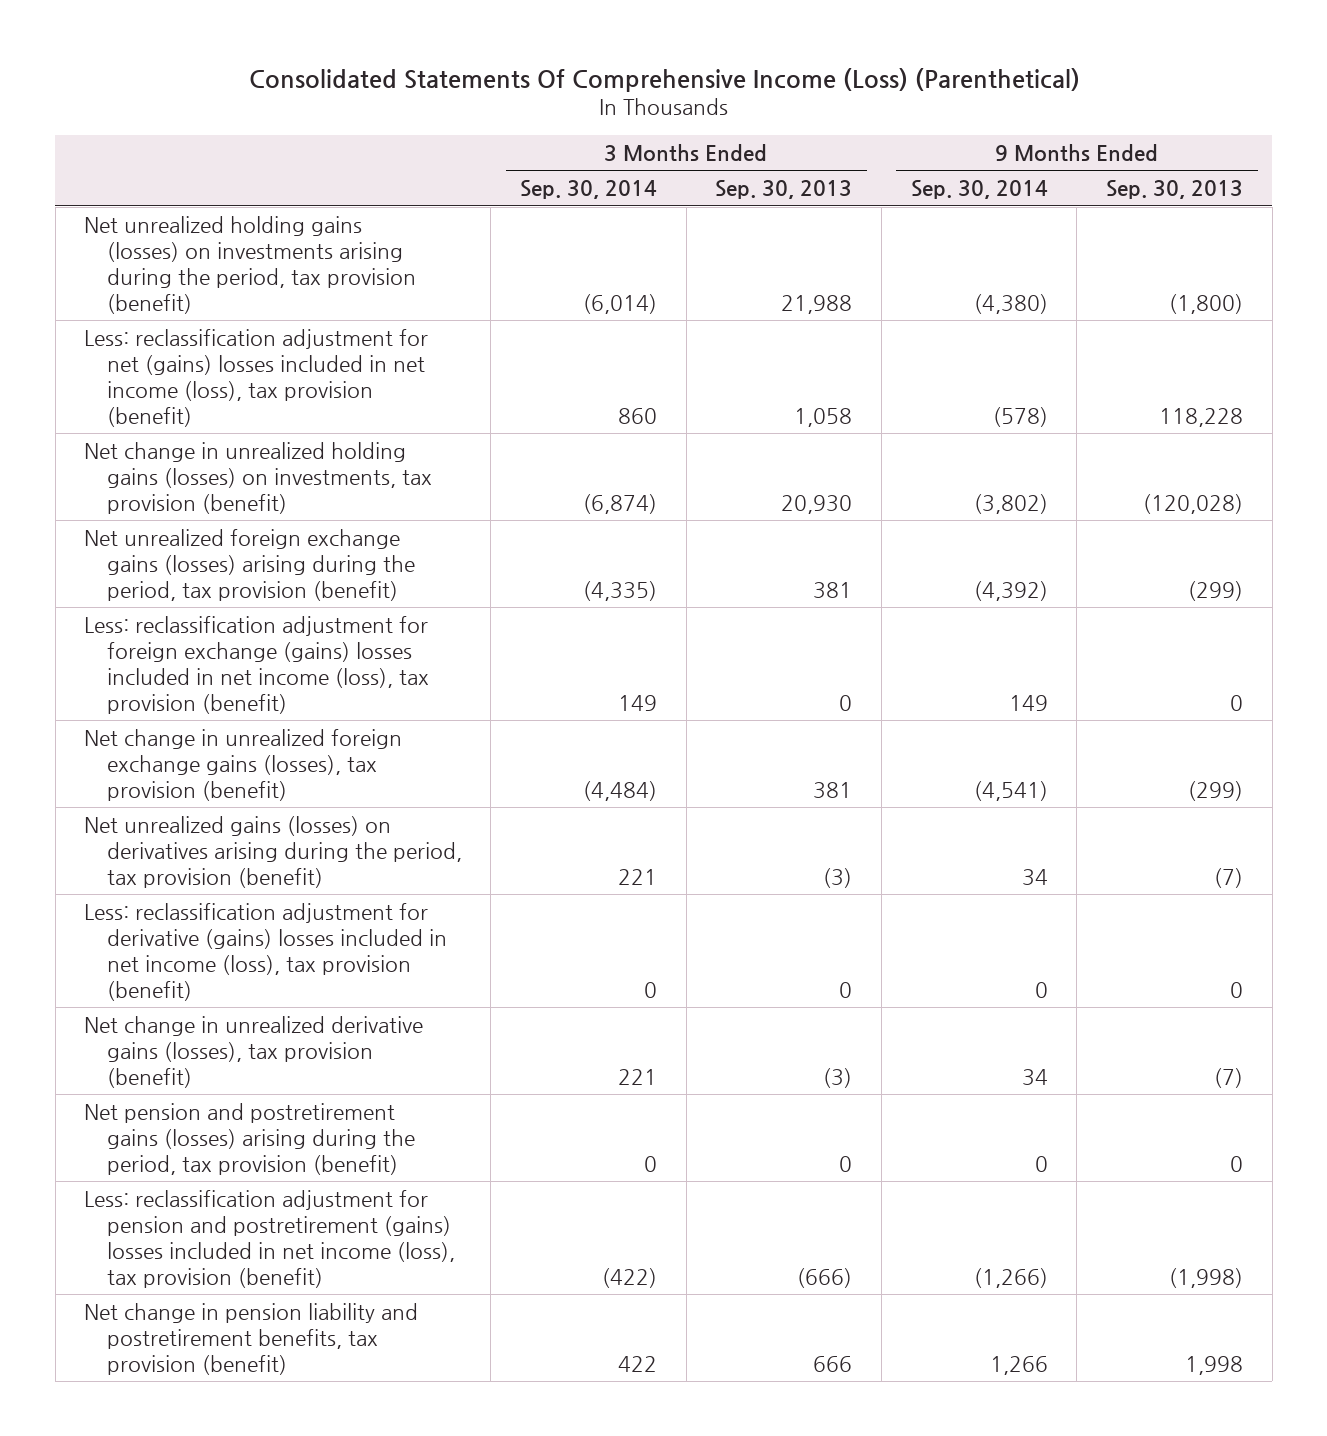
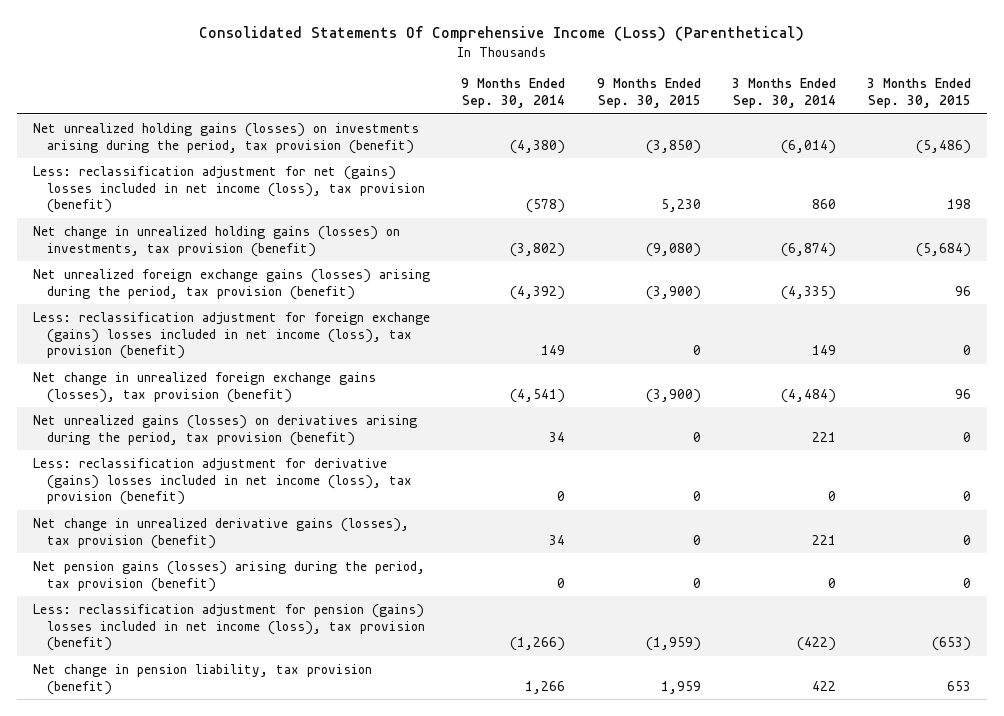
[715,180,853,200] Sep. 30, 2013 -> none
[1105,180,1243,200] Sep. 30, 2013 -> none
none -> [596,78,701,108] 9 Months Ended Sep. 30, 2015
none -> [866,78,971,108] 3 Months Ended Sep. 30, 2015
[84,1102,415,1175] Net pension and postretirement gains (losses) arising during the period, tax provision (benefit) -> [33,561,426,592] Net pension gains (losses) arising during the period, tax provision (benefit)
[84,1189,455,1288] Less: reclassification adjustment for pension and postretirement (gains) losses included in net income (loss), tax provision (benefit) -> [33,604,426,651] Less: reclassification adjustment for pension (gains) losses included in net income (loss), tax provision (benefit)
[84,1302,419,1375] Net change in pension liability and postretirement benefits, tax provision (benefit) -> [33,664,373,695] Net change in pension liability, tax provision (benefit)

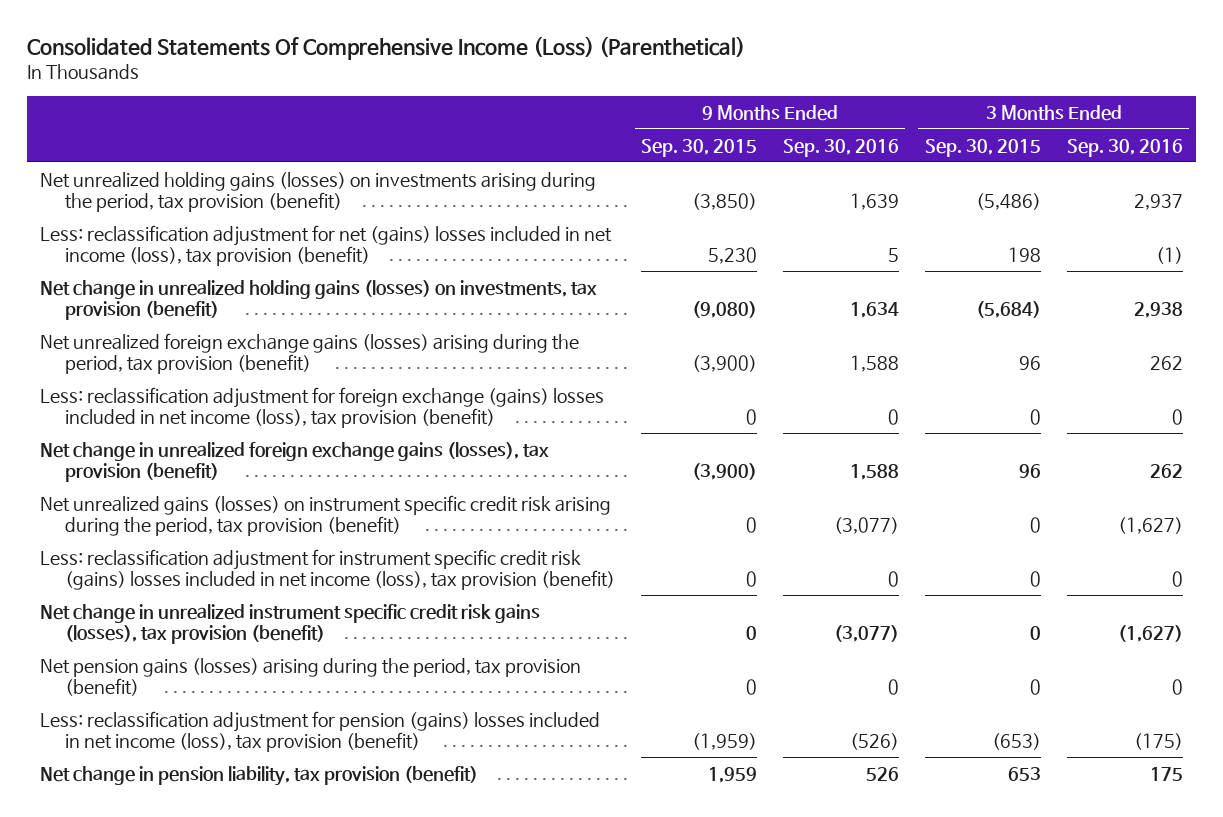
[461,78,566,108] 9 Months Ended Sep. 30, 2014 -> none
[731,78,836,108] 3 Months Ended Sep. 30, 2014 -> none
none -> [782,138,899,157] Sep. 30, 2016
none -> [1066,138,1183,157] Sep. 30, 2016
[33,415,418,446] Net unrealized gains (losses) on derivatives arising during the period, tax provision (benefit) -> [39,494,611,537] Net unrealized gains (losses) on instrument specific credit risk arising during the period, tax provision (benefit)
[33,458,413,505] Less: reclassification adjustment for derivative (gains) losses included in net income (loss), tax provision (benefit) -> [39,548,616,591] Less: reclassification adjustment for instrument specific credit risk (gains) losses included in net income (loss), tax provision (benefit)
[33,518,410,549] Net change in unrealized derivative gains (losses), tax provision (benefit) -> [39,603,540,645] Net change in unrealized instrument specific credit risk gains (losses), tax provision (benefit)

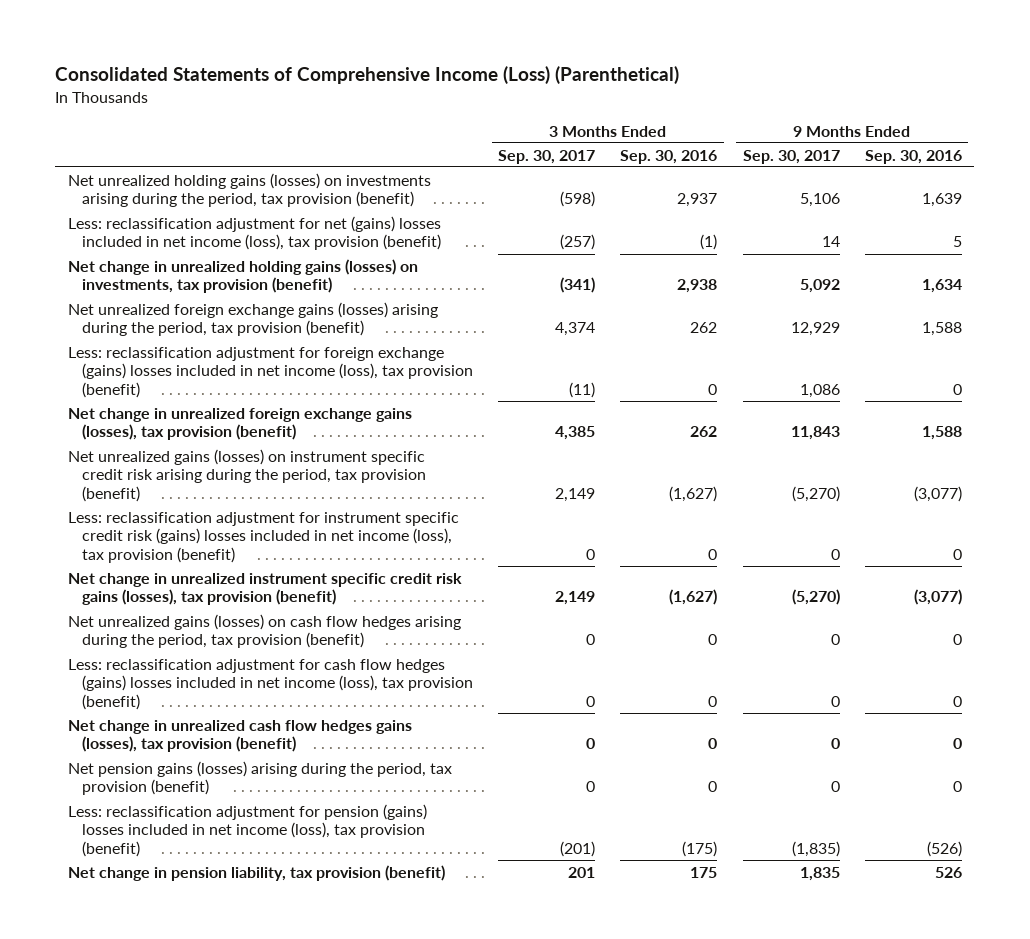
[27,36,746,61] Consolidated Statements Of Comprehensive Income (Loss) (Parenthetical) -> [55,65,680,84] Consolidated Statements of Comprehensive Income (Loss) (Parenthetical)
[641,138,758,157] Sep. 30, 2015 -> none
[924,138,1041,157] Sep. 30, 2015 -> none
none -> [498,149,596,164] Sep. 30, 2017
none -> [742,149,840,164] Sep. 30, 2017
none -> [68,613,462,649] Net unrealized gains (losses) on cash flow hedges arising during the period, tax provision (benefit)
none -> [68,658,473,711] Less: reclassification adjustment for cash flow hedges (gains) losses included in net income (loss), tax provision (benefit)
none -> [68,719,413,753] Net change in unrealized cash flow hedges gains (losses), tax provision (benefit)

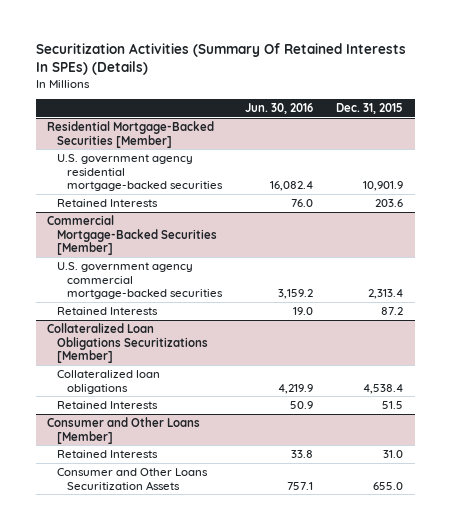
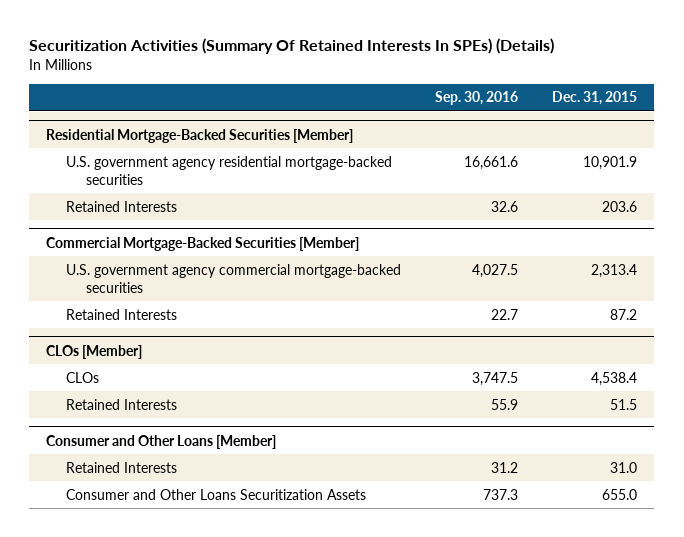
[244,103,313,115] Jun. 30, 2016 -> none
none -> [435,91,519,106] Sep. 30, 2016
[47,322,209,364] Collateralized Loan Obligations Securitizations [Member] -> [46,344,143,359] CLOs [Member]
[57,369,161,394] Collateralized loan obligations -> [66,371,100,383] CLOs

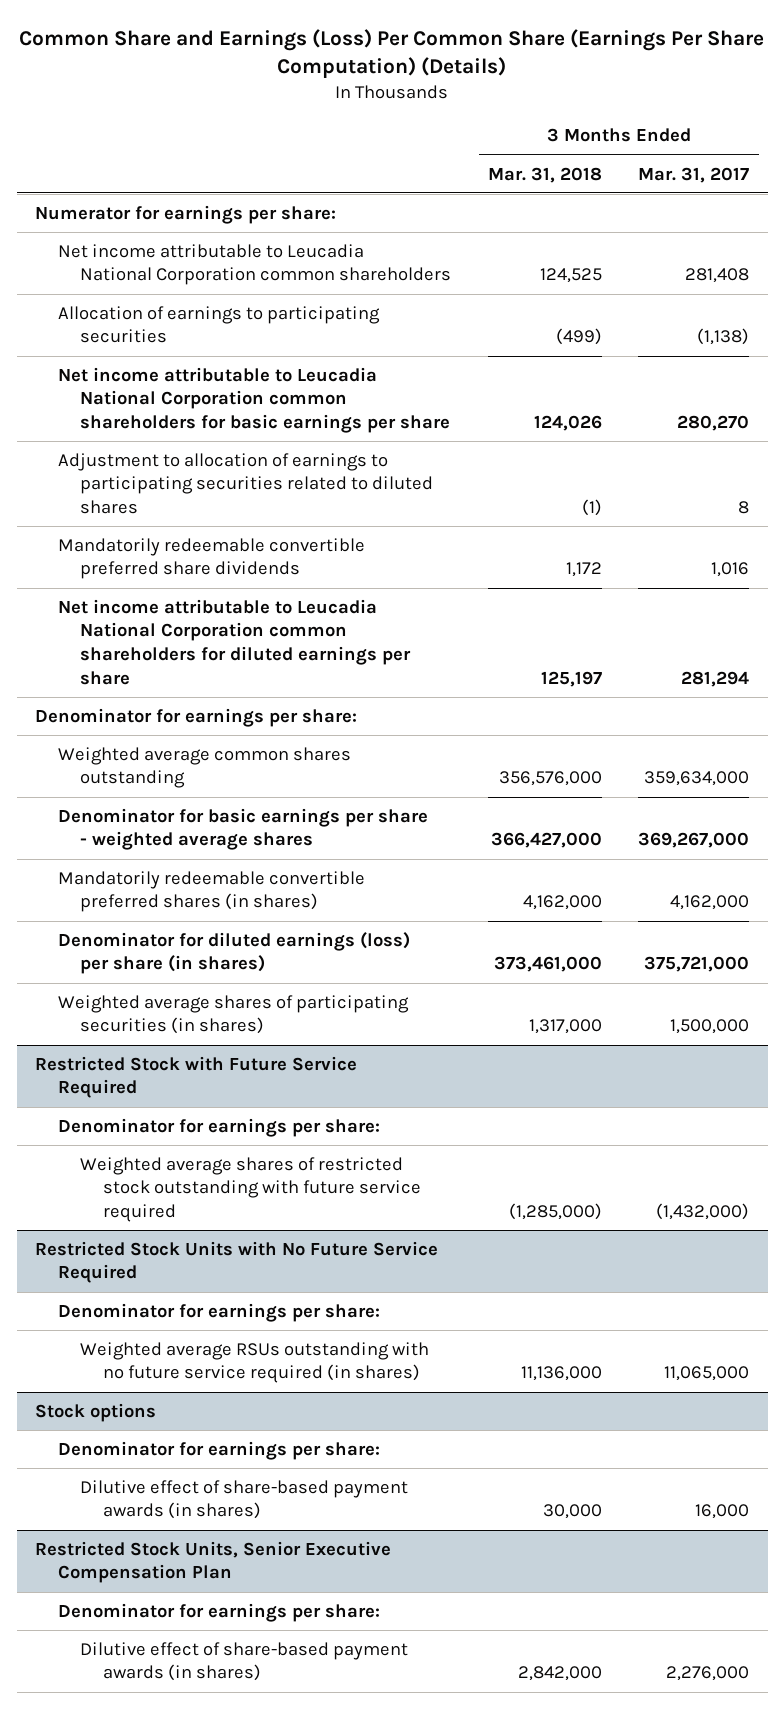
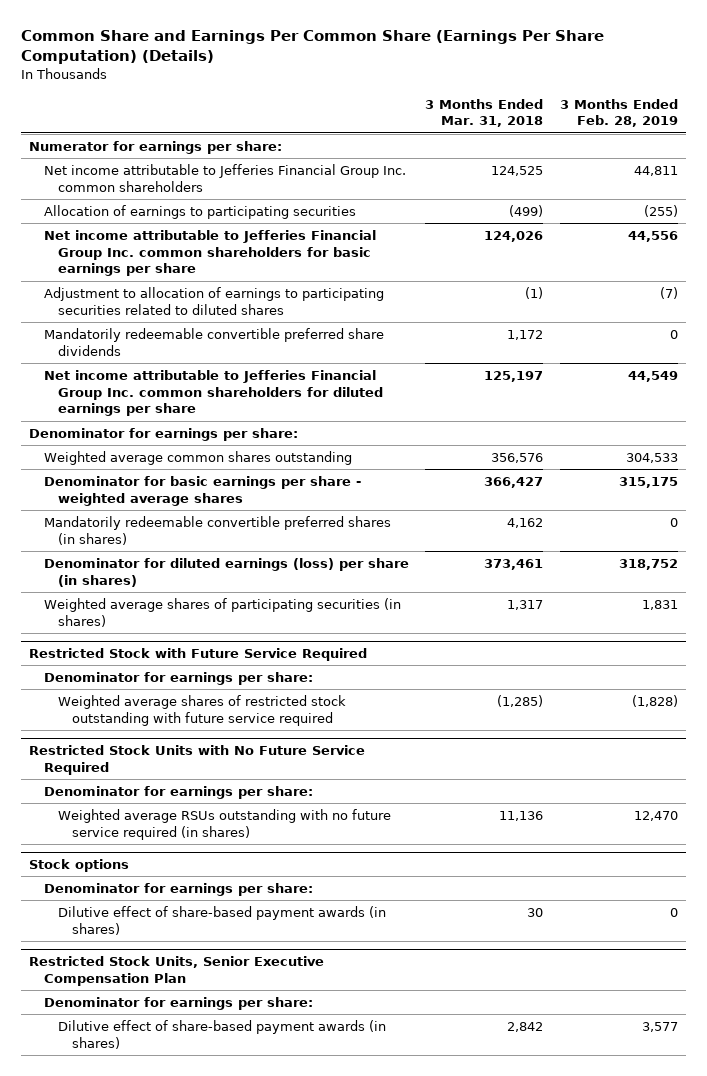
[19,29,765,79] Common Share and Earnings (Loss) Per Common Share (Earnings Per Share Computation) (Details) -> [21,30,605,65] Common Share and Earnings Per Common Share (Earnings Per Share Computation) (Details)
[638,166,750,183] Mar. 31, 2017 -> none
none -> [559,98,678,128] 3 Months Ended Feb. 28, 2019
[57,243,452,286] Net income attributable to Leucadia National Corporation common shareholders -> [43,163,406,192] Net income attributable to Jefferies Financial Group Inc. common shareholders
[57,366,451,433] Net income attributable to Leucadia National Corporation common shareholders for basic earnings per share -> [43,229,376,277] Net income attributable to Jefferies Financial Group Inc. common shareholders for basic earnings per share
[57,598,412,685] Net income attributable to Leucadia National Corporation common shareholders for diluted earnings per share -> [43,369,384,417] Net income attributable to Jefferies Financial Group Inc. common shareholders for diluted earnings per share
[498,771,602,787] 356,576,000 -> [491,452,544,463] 356,576
[490,832,602,849] 366,427,000 -> [484,476,544,488] 366,427
[522,895,602,911] 4,162,000 -> [507,517,544,528] 4,162
[493,956,602,973] 373,461,000 -> [484,558,544,570] 373,461
[528,1019,602,1035] 1,317,000 -> [507,599,544,610] 1,317
[508,1202,602,1220] (1,285,000) -> [497,694,544,707] (1,285)
[520,1366,602,1382] 11,136,000 -> [499,810,544,821] 11,136
[542,1504,602,1520] 30,000 -> [527,907,544,917] 30
[517,1666,602,1682] 2,842,000 -> [507,1021,544,1032] 2,842

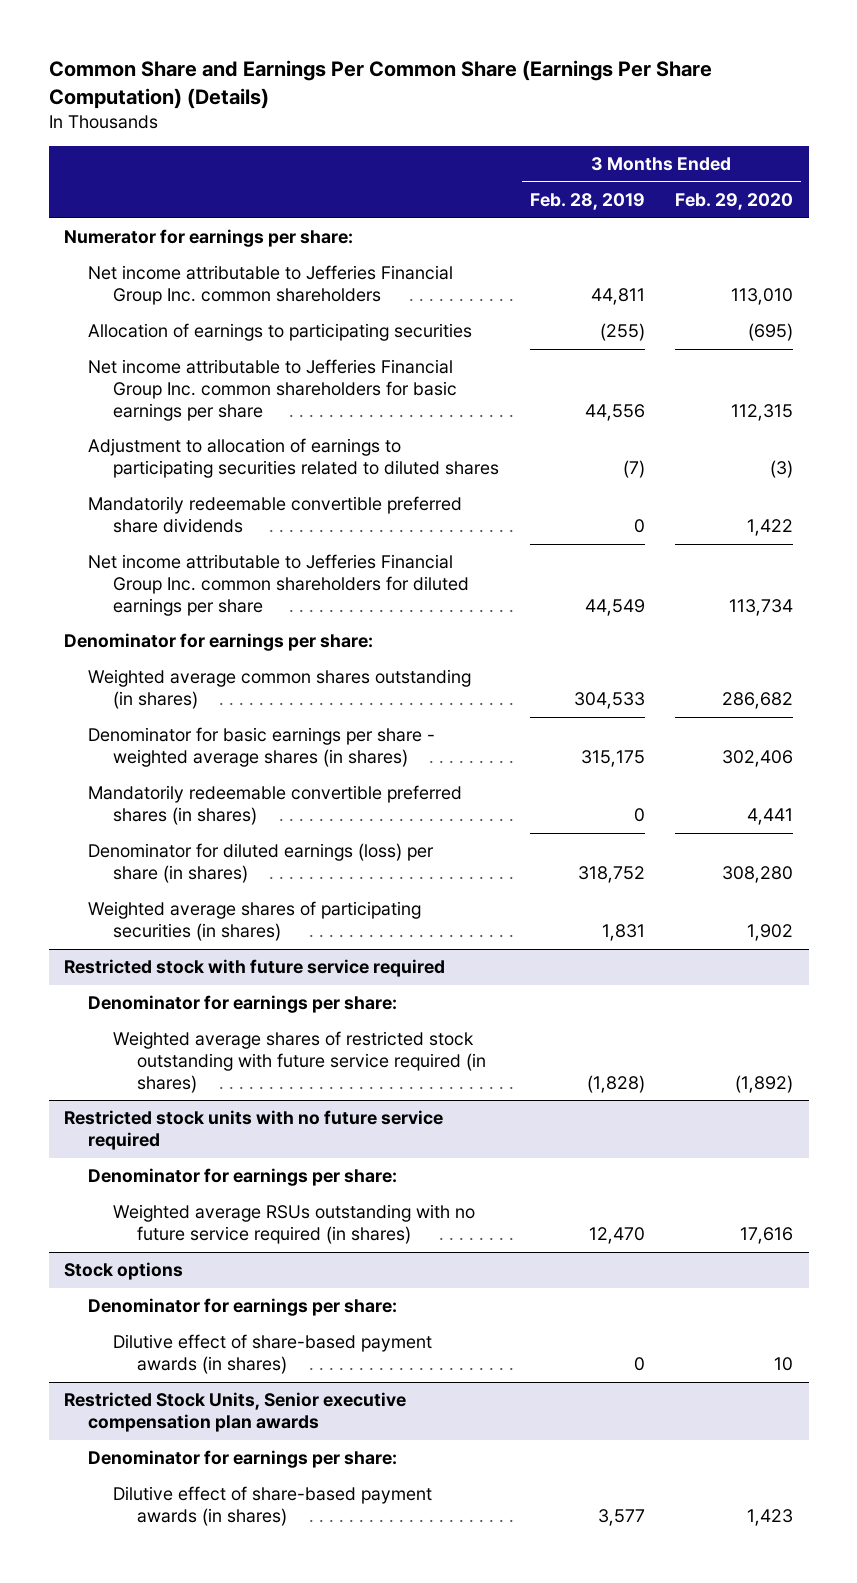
[425,98,544,128] 3 Months Ended Mar. 31, 2018 -> none
none -> [675,193,794,211] Feb. 29, 2020
[43,450,352,465] Weighted average common shares outstanding -> [88,669,472,710] Weighted average common shares outstanding (in shares)
[43,475,361,506] Denominator for basic earnings per share - weighted average shares -> [88,727,436,768] Denominator for basic earnings per share - weighted average shares (in shares)
[29,648,368,662] Restricted Stock with Future Service Required -> [63,959,445,978] Restricted stock with future service required
[58,694,347,726] Weighted average shares of restricted stock outstanding with future service required -> [112,1031,487,1093] Weighted average shares of restricted stock outstanding with future service required (in shares)
[29,745,366,775] Restricted Stock Units with No Future Service Required -> [63,1110,443,1151] Restricted stock units with no future service required
[29,956,325,986] Restricted Stock Units, Senior Executive Compensation Plan -> [63,1392,406,1433] Restricted Stock Units, Senior executive compensation plan awards

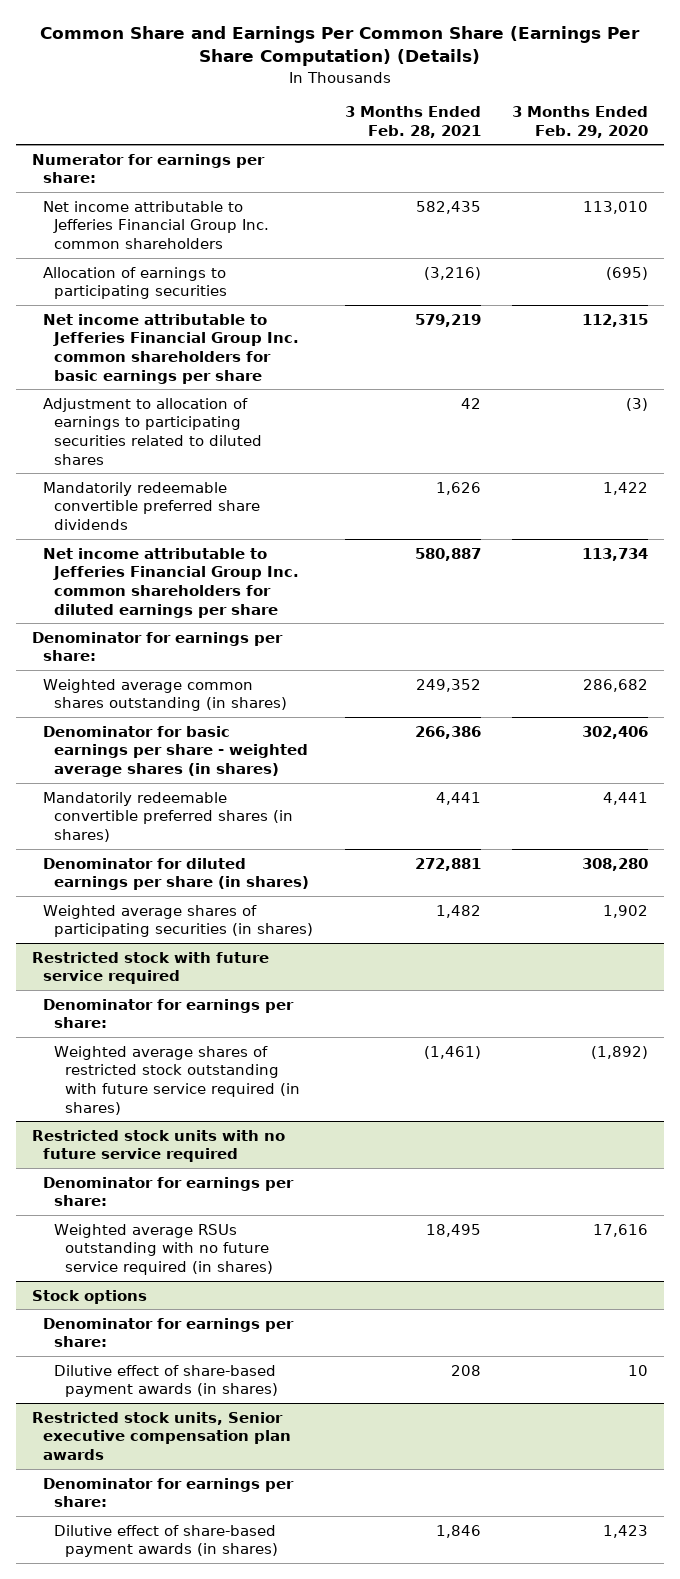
[529,193,645,211] Feb. 28, 2019 -> none
none -> [344,106,481,138] 3 Months Ended Feb. 28, 2021
[88,843,435,884] Denominator for diluted earnings (loss) per share (in shares) -> [42,857,309,891] Denominator for diluted earnings per share (in shares)
[63,1392,406,1433] Restricted Stock Units, Senior executive compensation plan awards -> [31,1411,291,1460] Restricted stock units, Senior executive compensation plan awards

